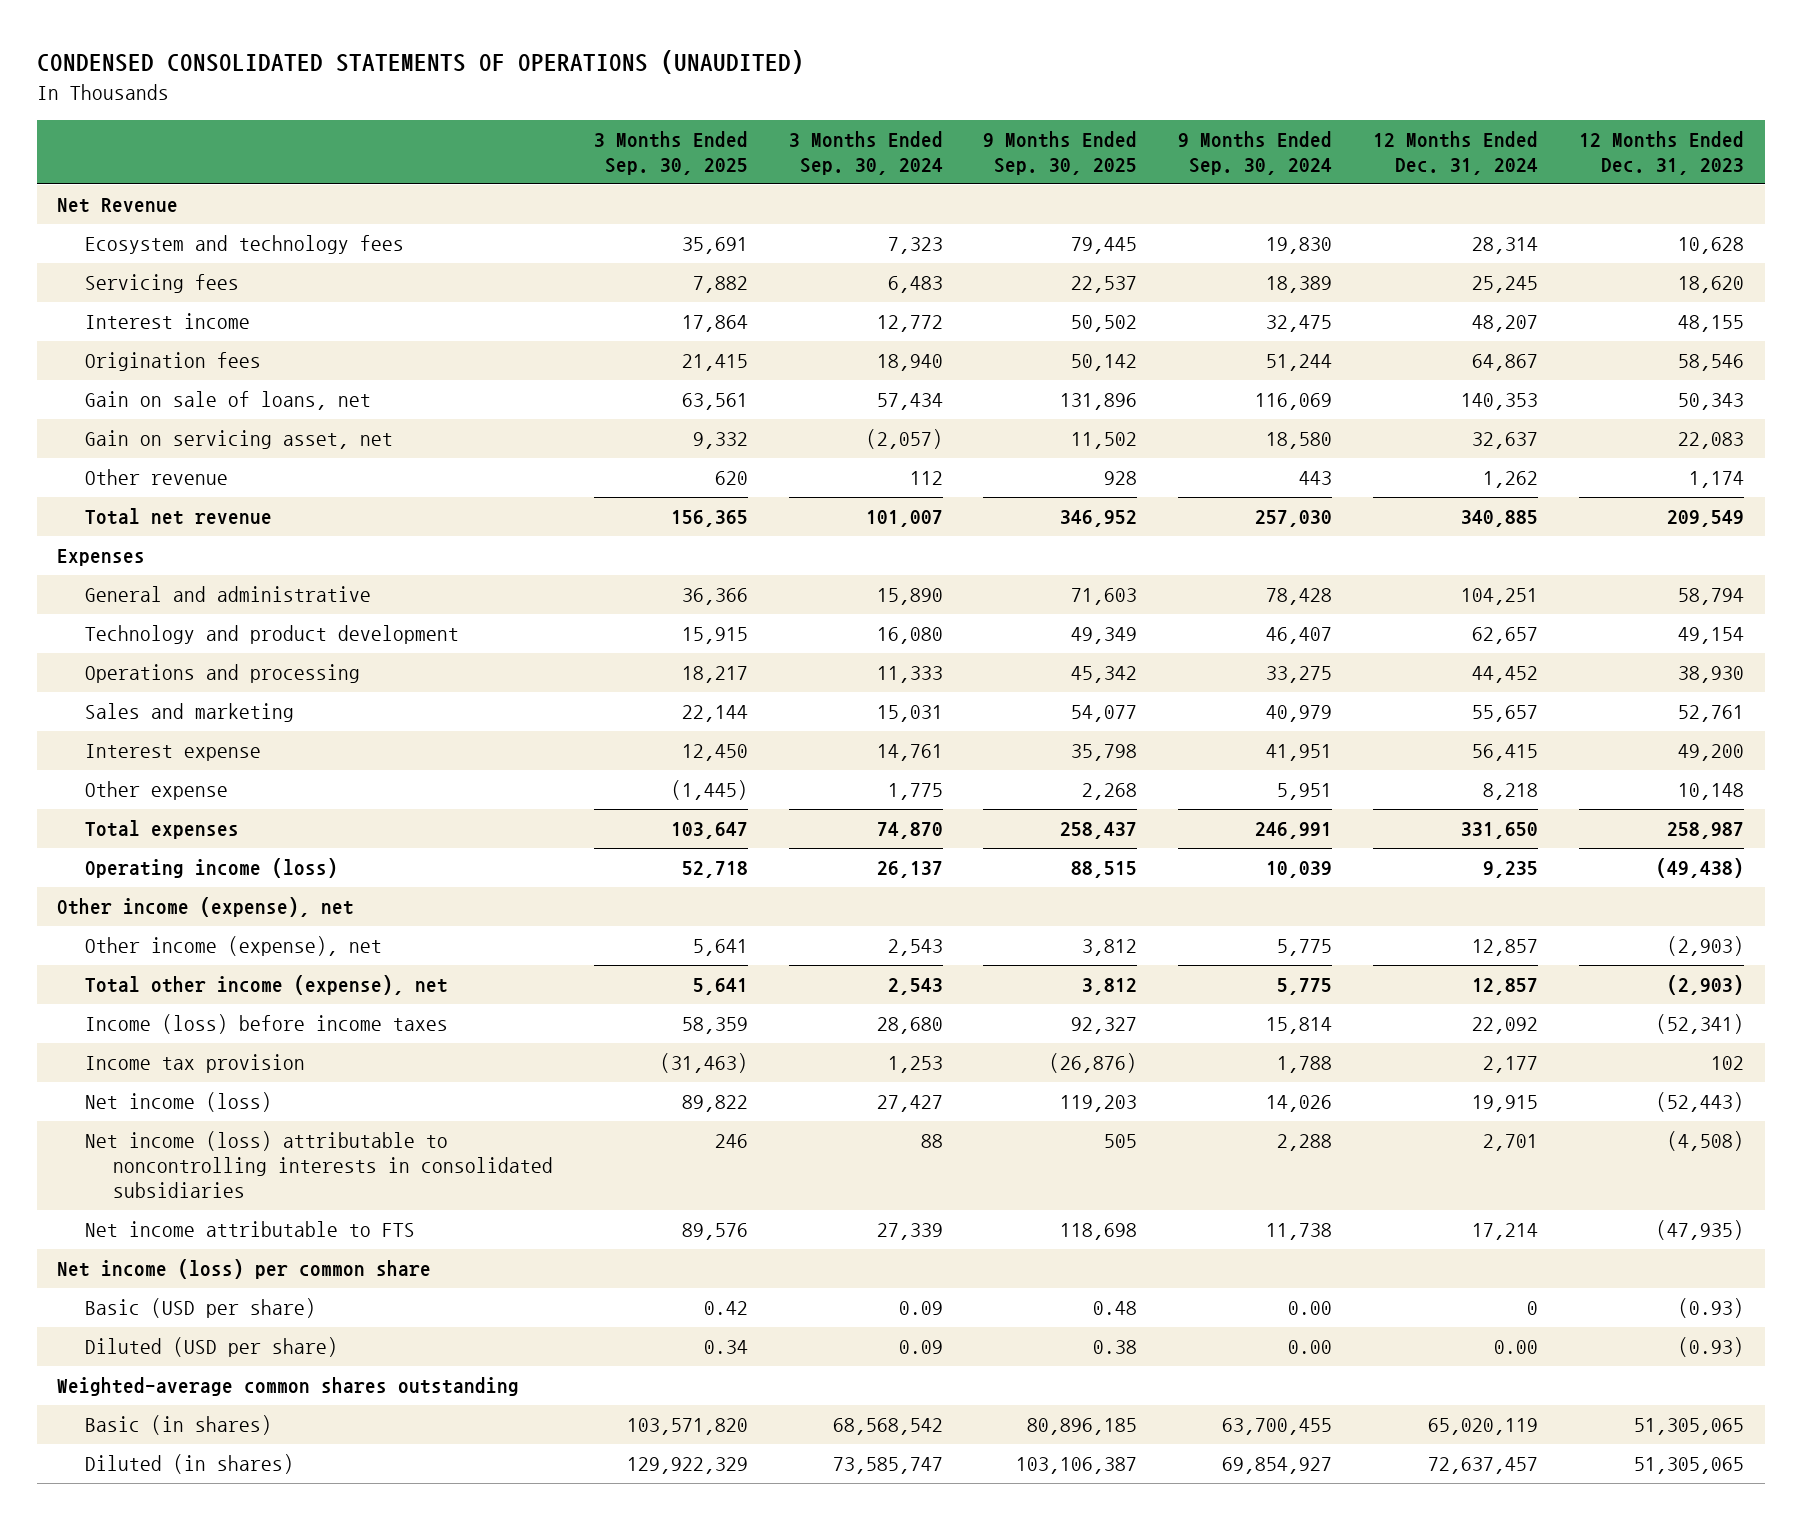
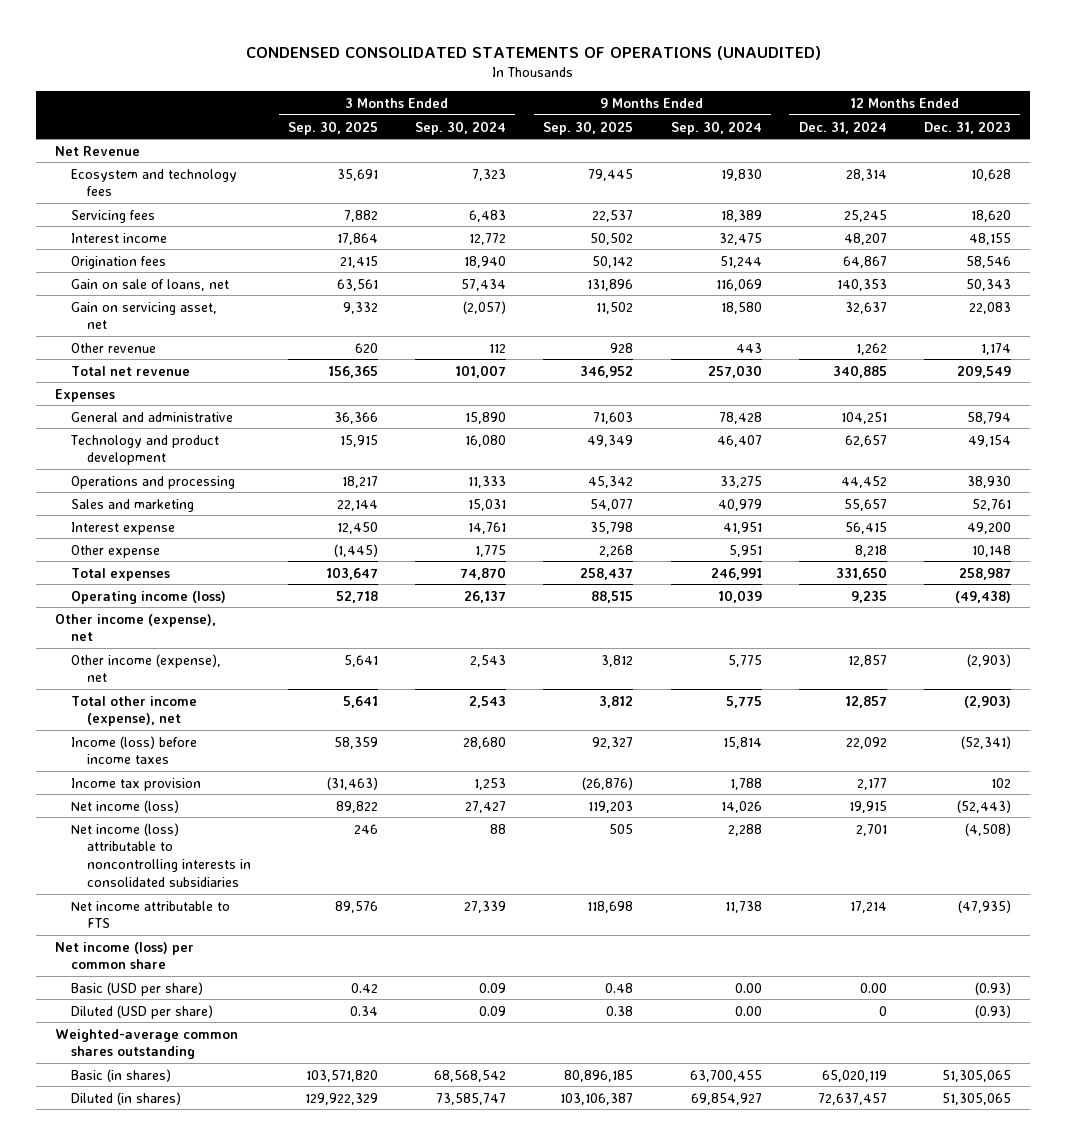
[1527,1301,1539,1316] 0 -> [859,982,887,993] 0.00
[1494,1340,1539,1355] 0.00 -> [878,1005,887,1016] 0

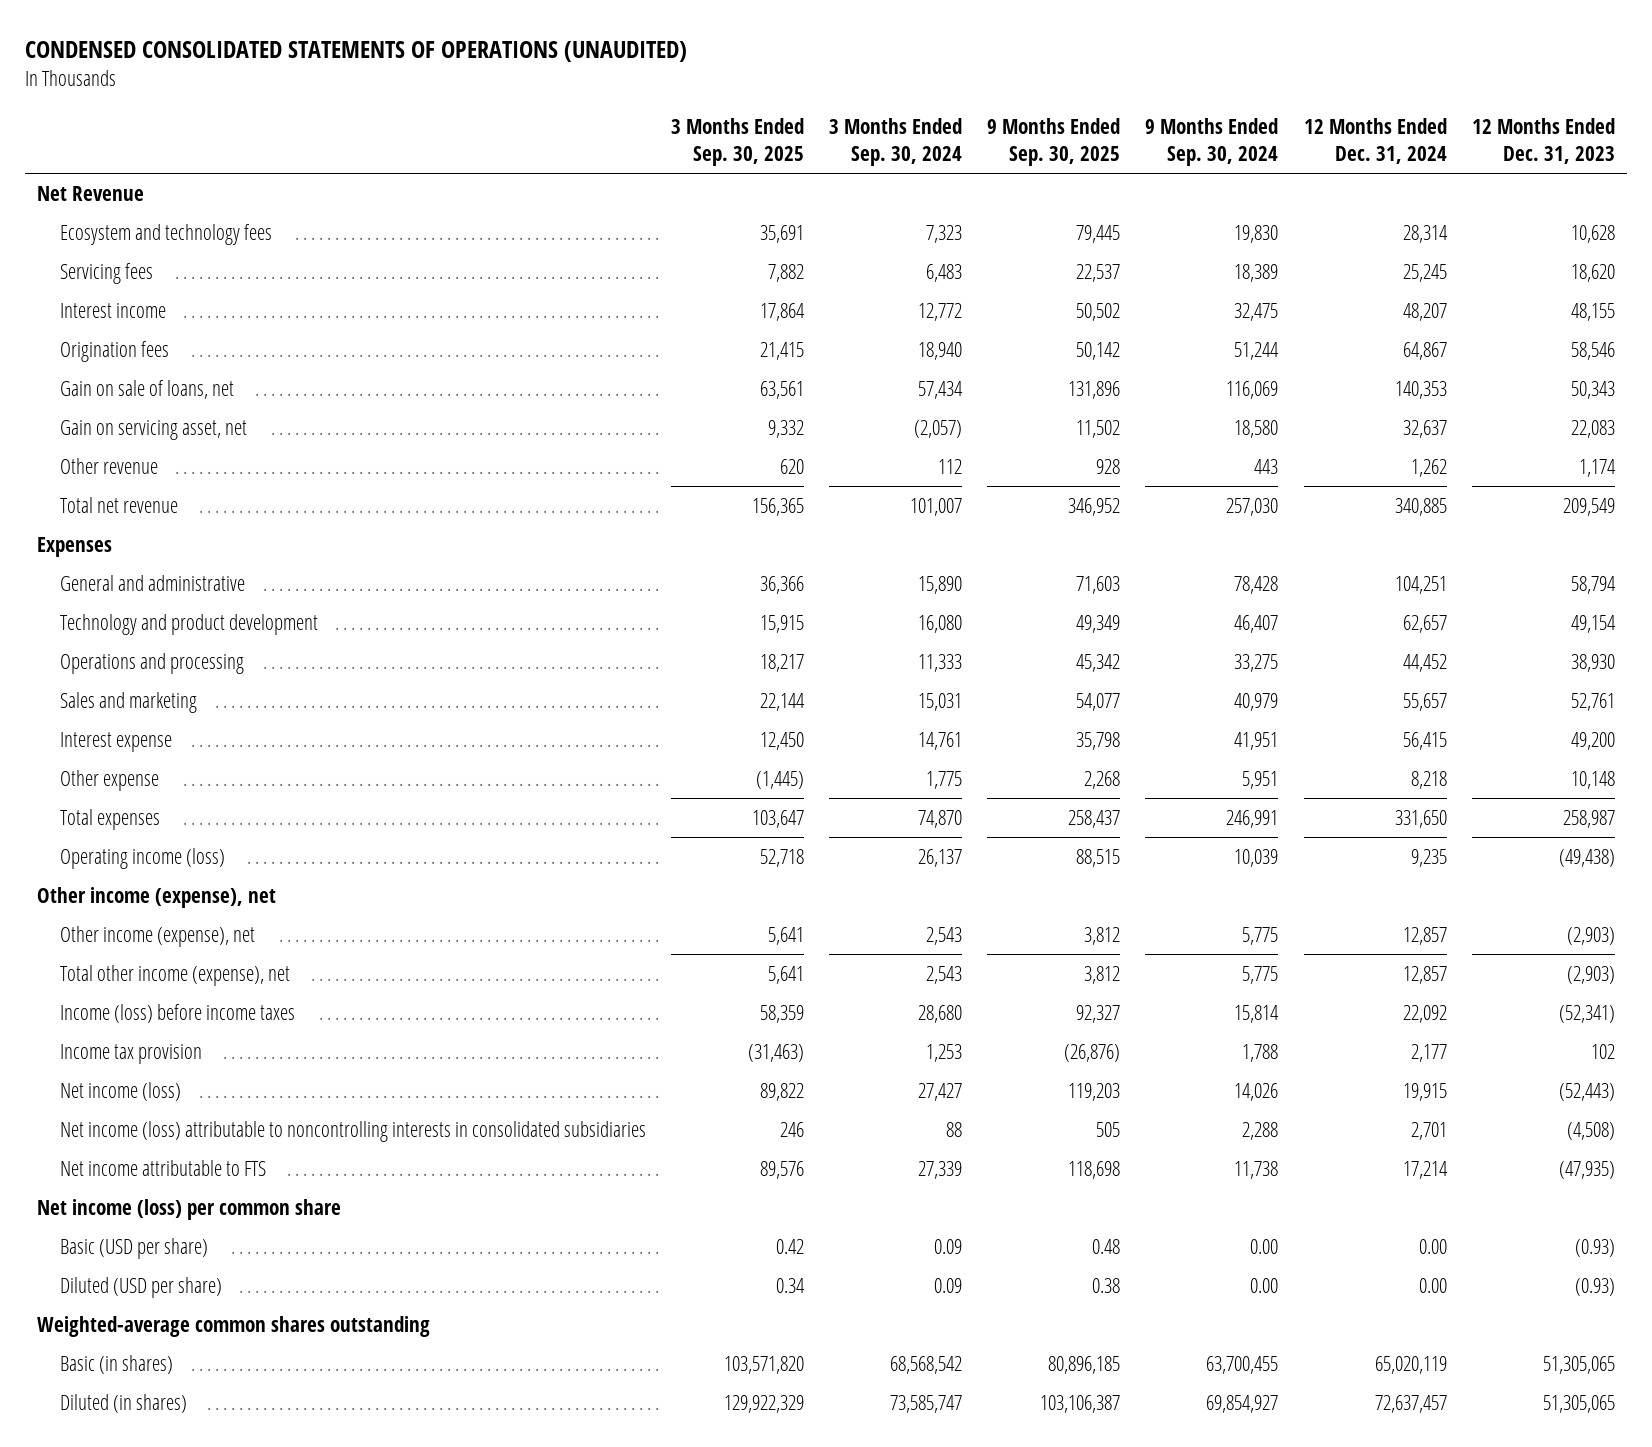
[878,1005,887,1016] 0 -> [1418,1277,1447,1293] 0.00

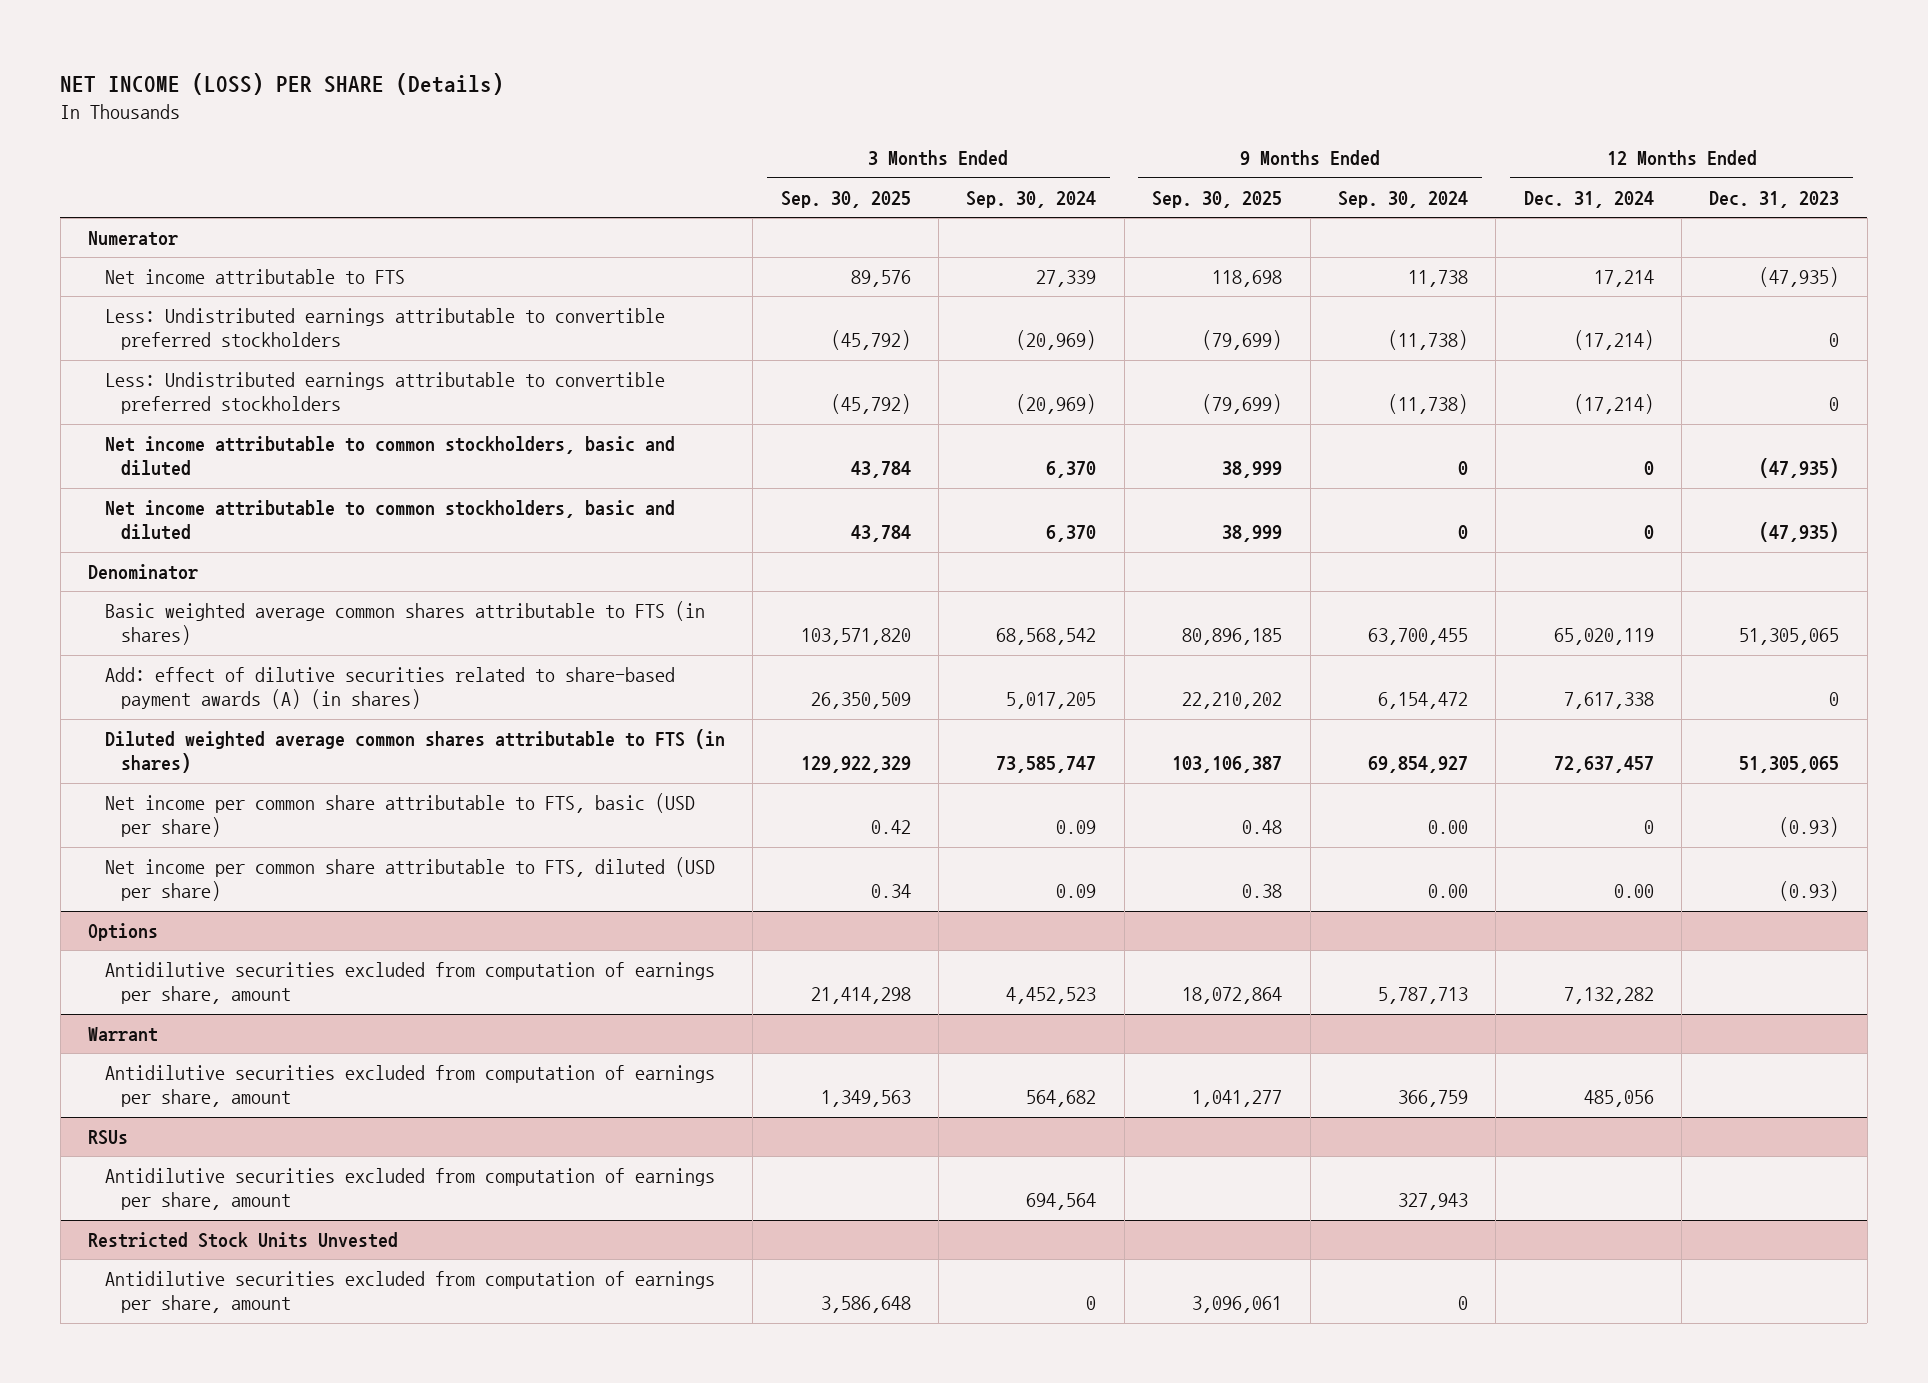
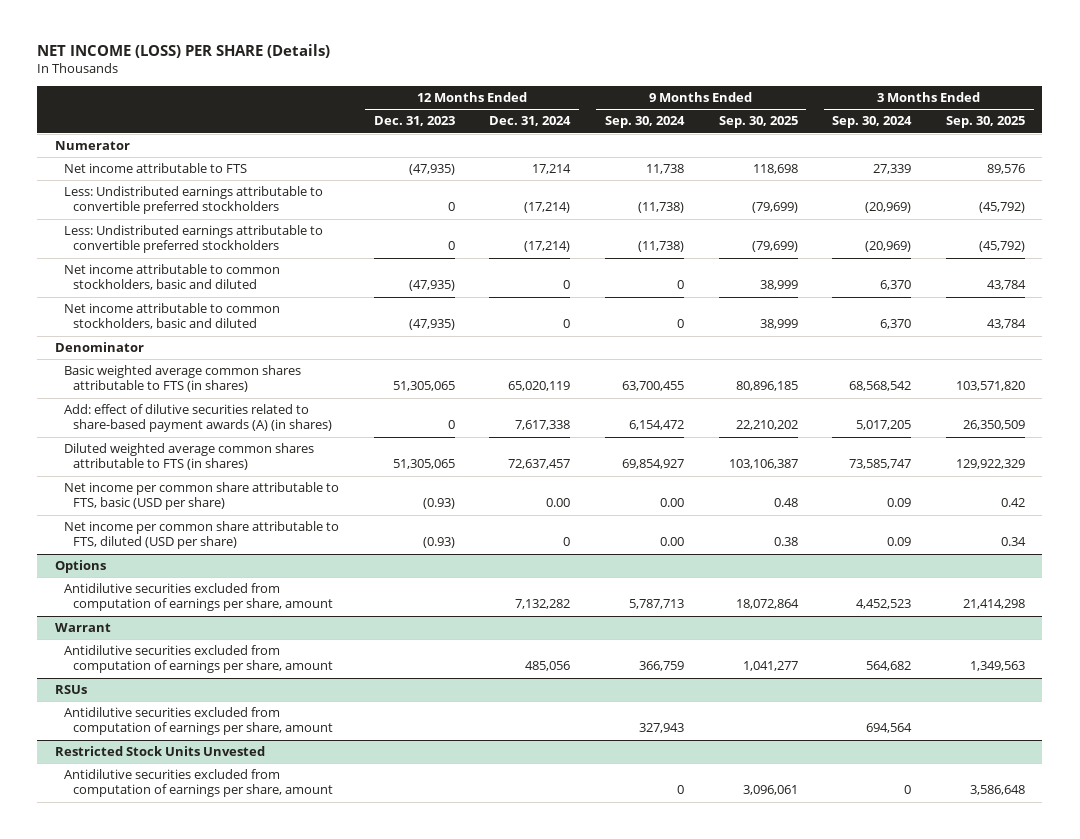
[1643,820,1654,835] 0 -> [546,498,571,508] 0.00
[1613,884,1654,899] 0.00 -> [563,537,571,547] 0

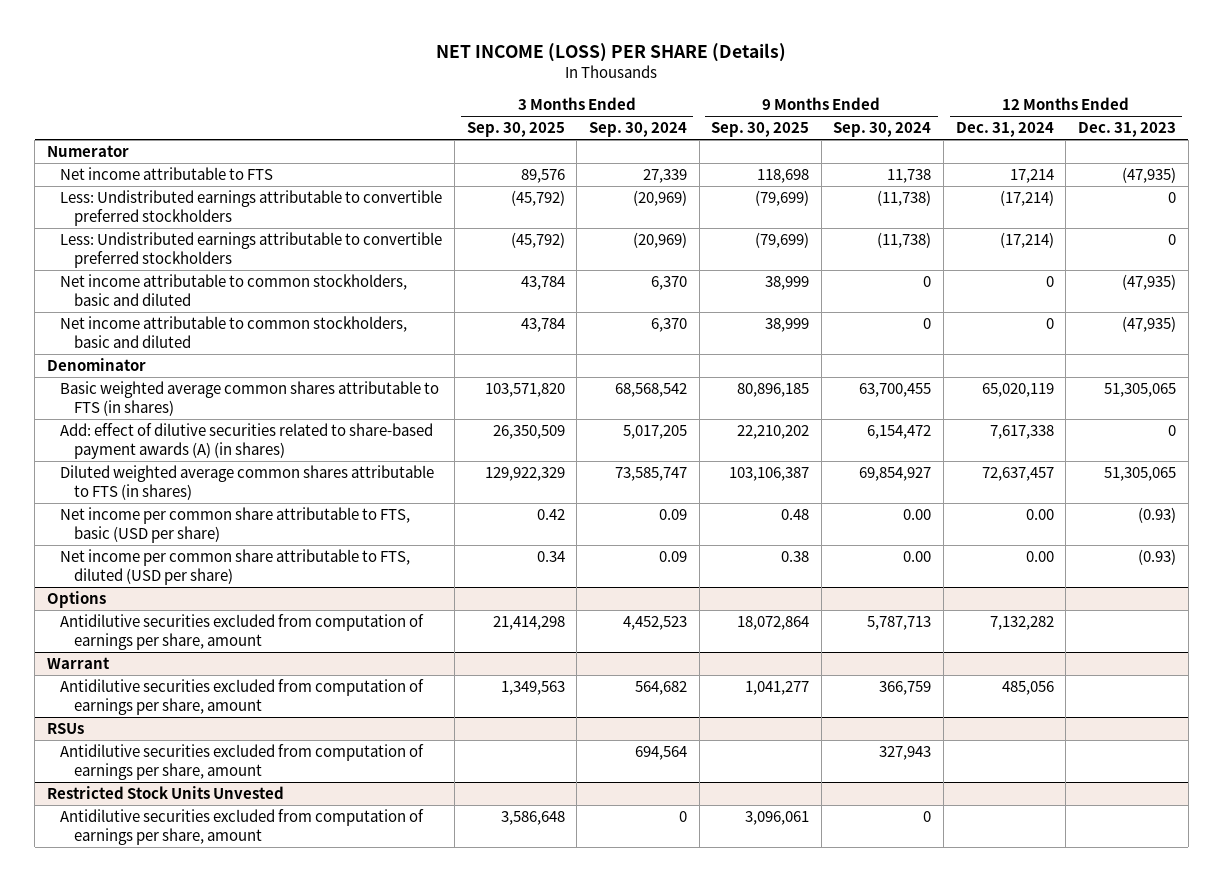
[563,537,571,547] 0 -> [1025,550,1054,562] 0.00

